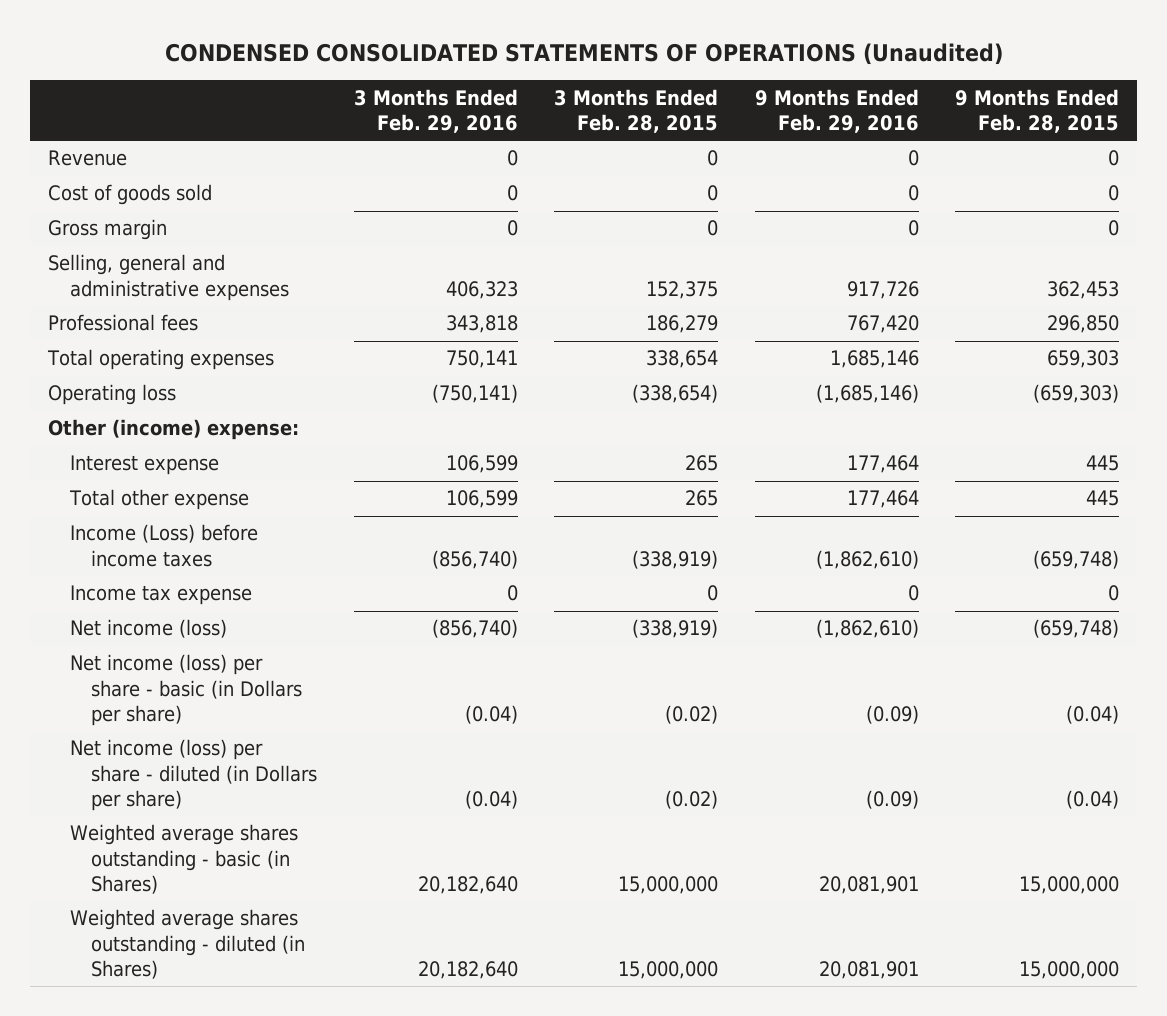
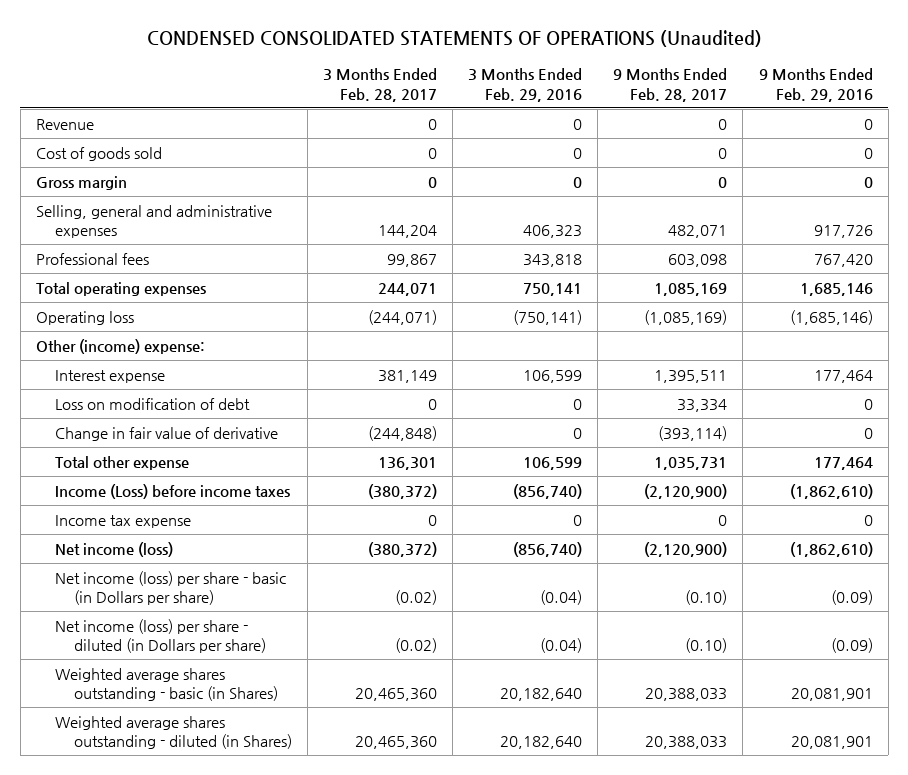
[554,88,719,133] 3 Months Ended Feb. 28, 2015 -> none
[955,88,1120,133] 9 Months Ended Feb. 28, 2015 -> none
none -> [322,67,437,102] 3 Months Ended Feb. 28, 2017
none -> [613,67,728,102] 9 Months Ended Feb. 28, 2017
none -> [54,397,250,410] Loss on modification of debt
none -> [54,426,278,441] Change in fair value of derivative

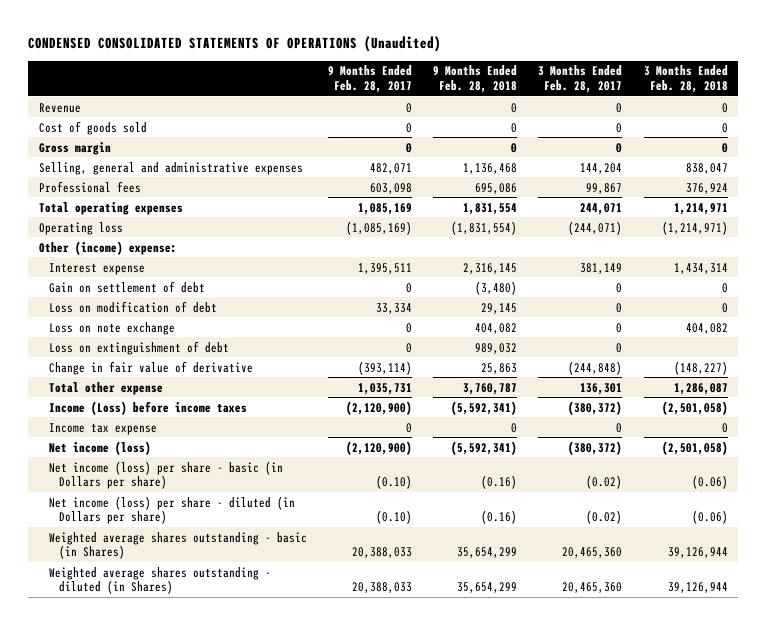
[468,67,583,102] 3 Months Ended Feb. 29, 2016 -> none
[758,67,873,102] 9 Months Ended Feb. 29, 2016 -> none
none -> [433,65,518,94] 9 Months Ended Feb. 28, 2018
none -> [643,65,728,94] 3 Months Ended Feb. 28, 2018
none -> [48,280,205,293] Gain on settlement of debt
none -> [48,321,175,335] Loss on note exchange
none -> [48,340,229,355] Loss on extinguishment of debt

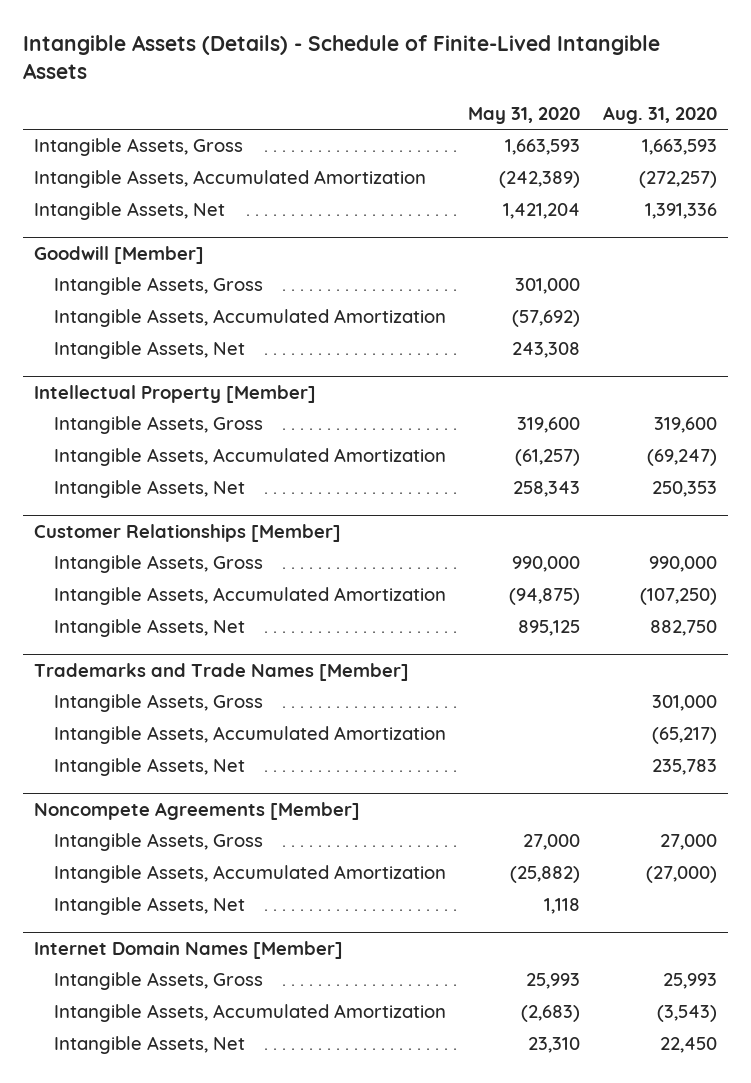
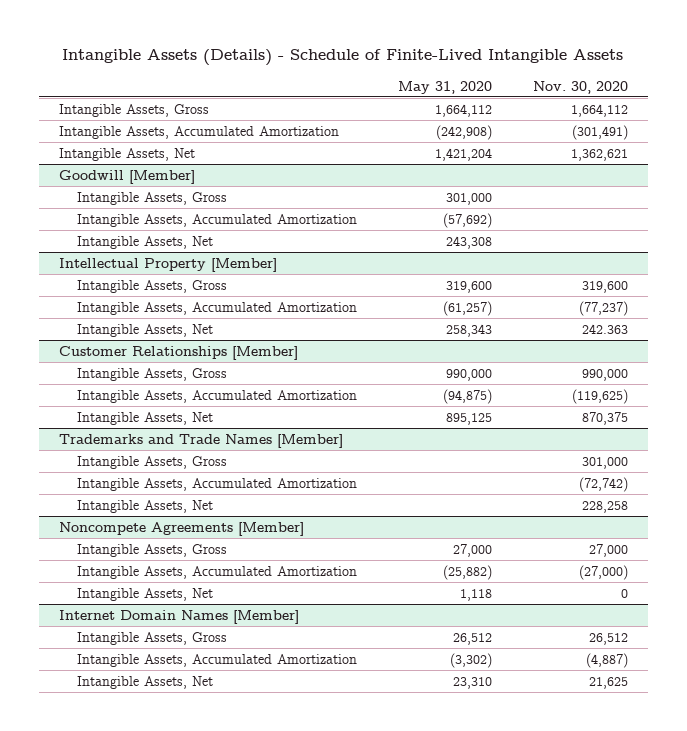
[602,105,717,124] Aug. 31, 2020 -> none
none -> [532,80,628,94] Nov. 30, 2020
[505,139,581,156] 1,663,593 -> [434,104,492,118] 1,664,112
[499,171,581,189] (242,389) -> [435,125,492,141] (242,908)
[526,973,581,990] 25,993 -> [452,633,492,646] 26,512
[521,1005,581,1023] (2,683) -> [449,653,492,669] (3,302)

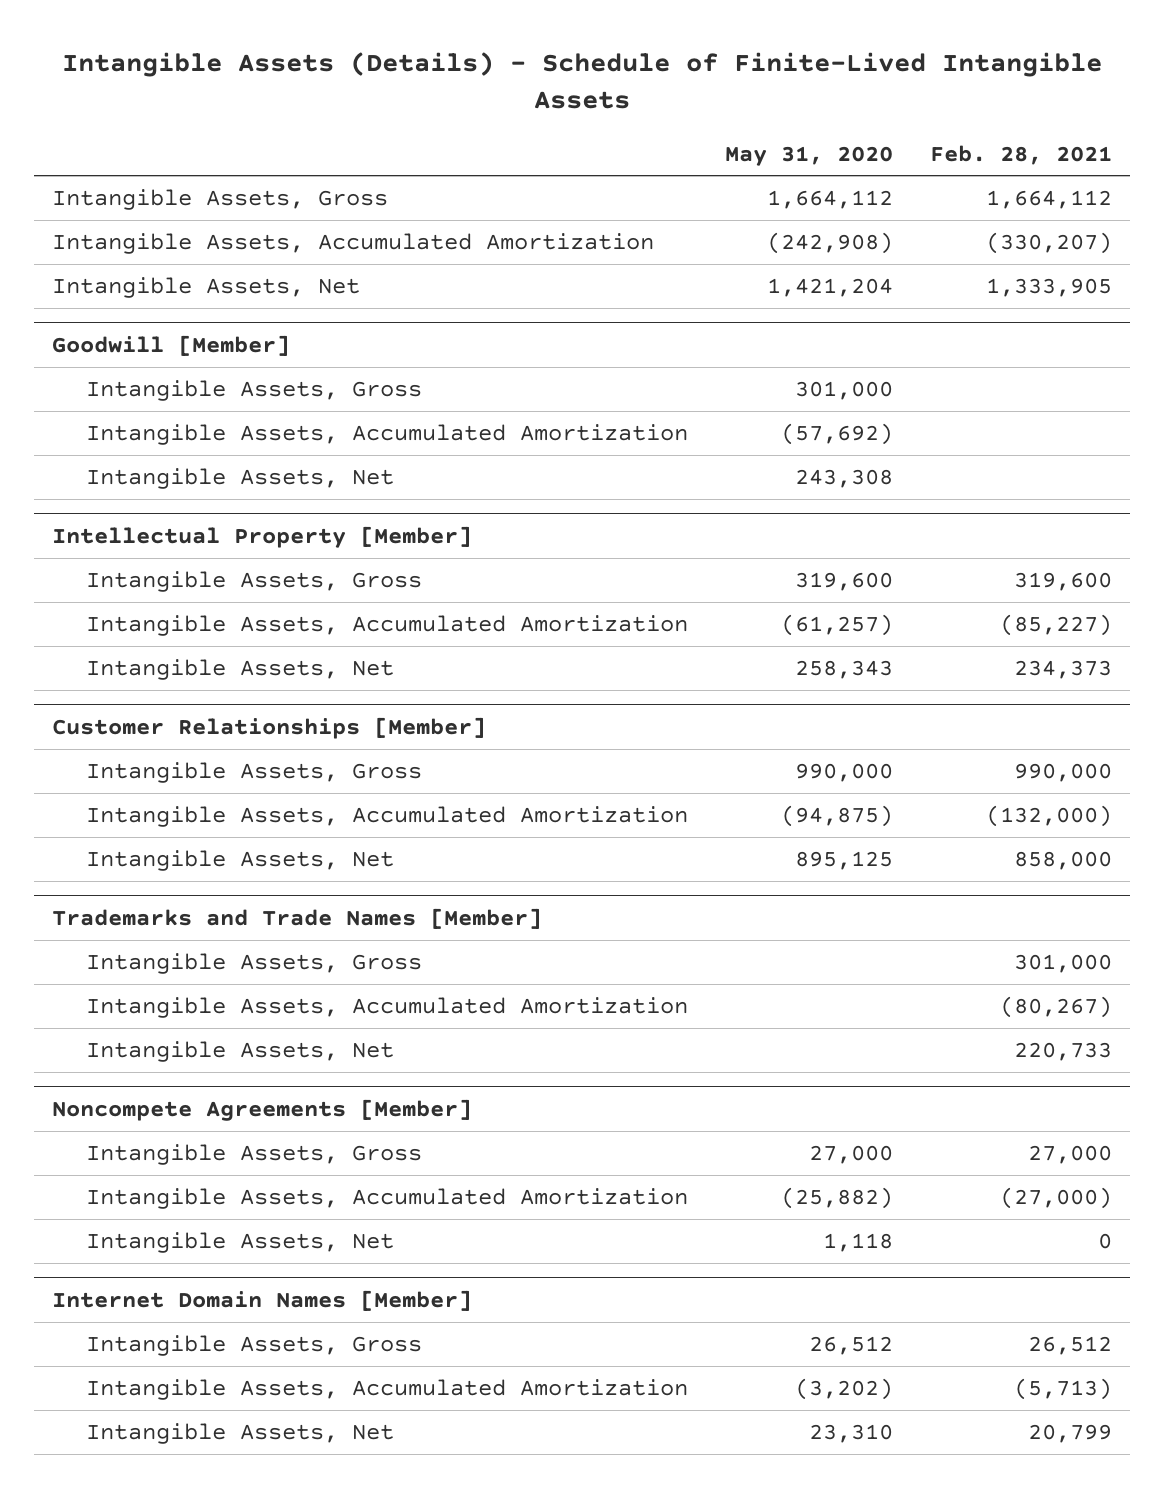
[532,80,628,94] Nov. 30, 2020 -> none
none -> [929,144,1112,165] Feb. 28, 2021
[449,653,492,669] (3,302) -> [794,1377,893,1400] (3,202)

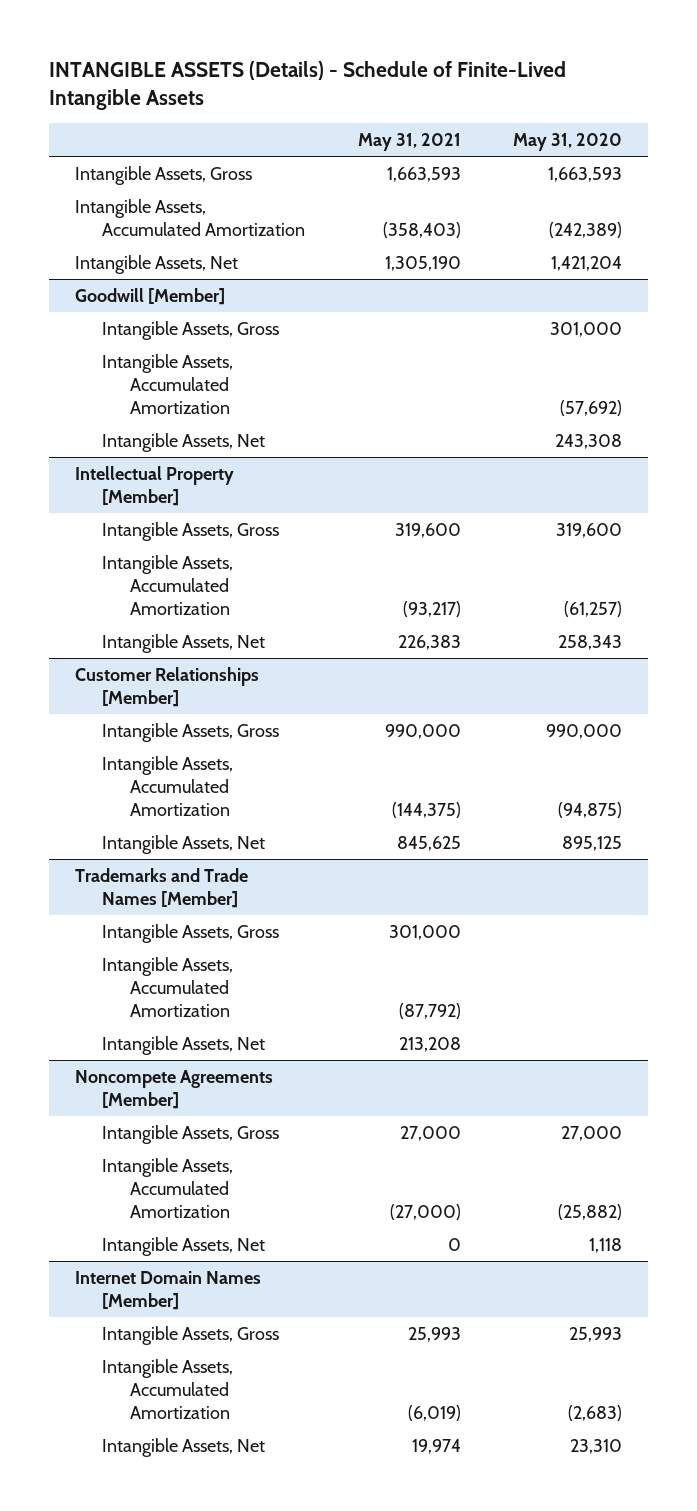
[61,51,1102,109] Intangible Assets (Details) - Schedule of Finite-Lived Intangible Assets -> [48,60,566,110] INTANGIBLE ASSETS (Details) - Schedule of Finite-Lived Intangible Assets
[929,144,1112,165] Feb. 28, 2021 -> none
none -> [357,132,461,151] May 31, 2021
[766,189,893,209] 1,664,112 -> [547,166,622,182] 1,663,593
[766,231,893,254] (242,908) -> [548,221,622,238] (242,389)
[808,1335,893,1355] 26,512 -> [568,1326,622,1342] 25,993
[794,1377,893,1400] (3,202) -> [567,1404,622,1421] (2,683)

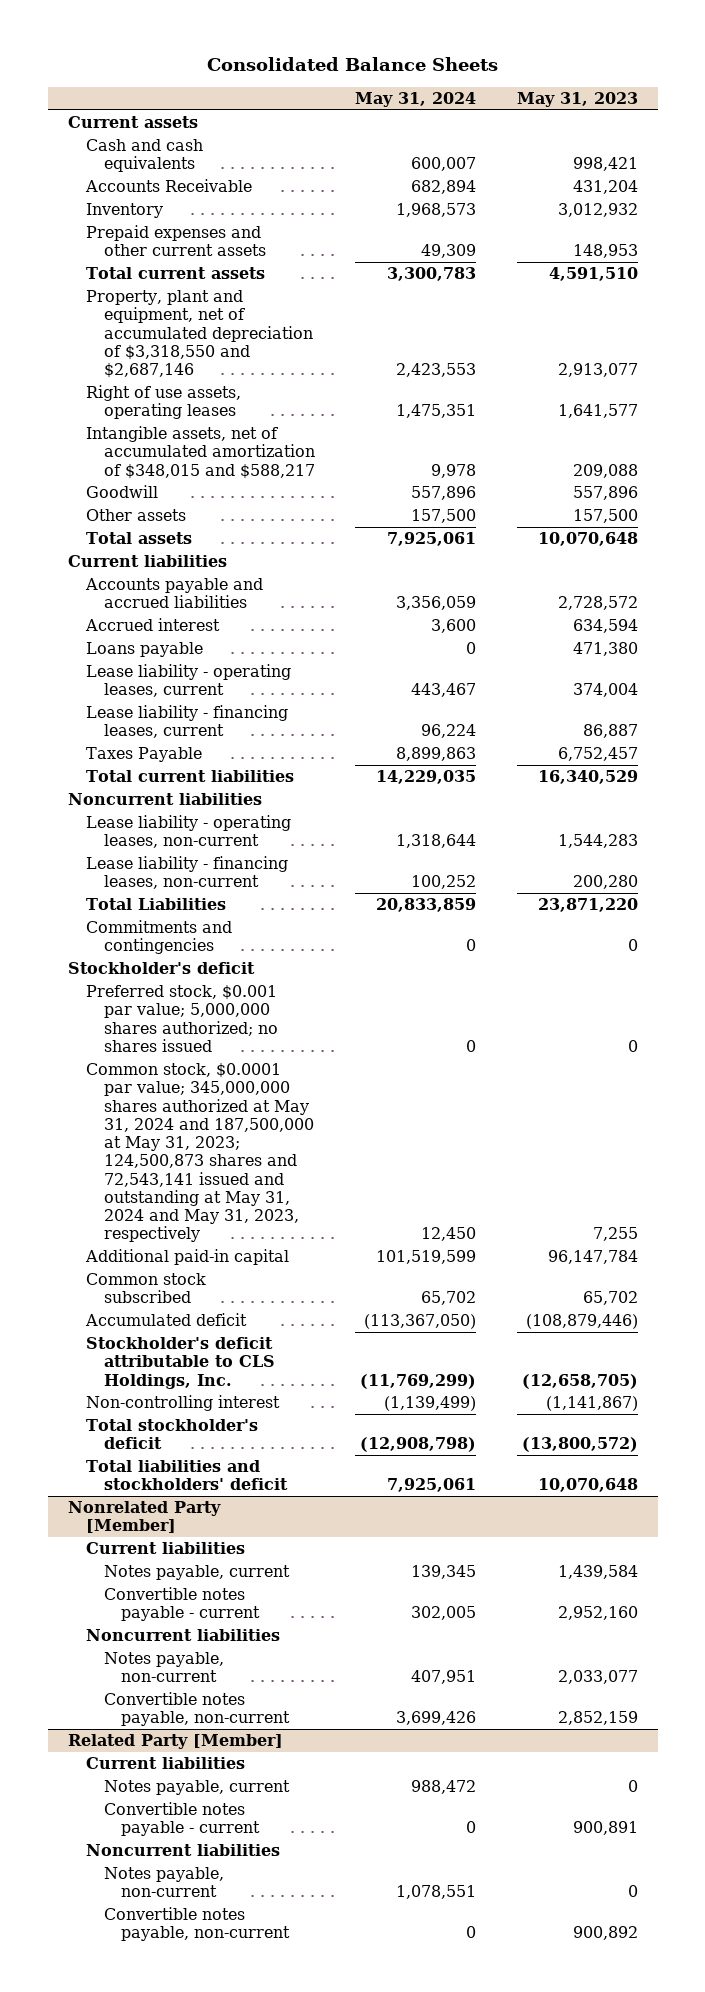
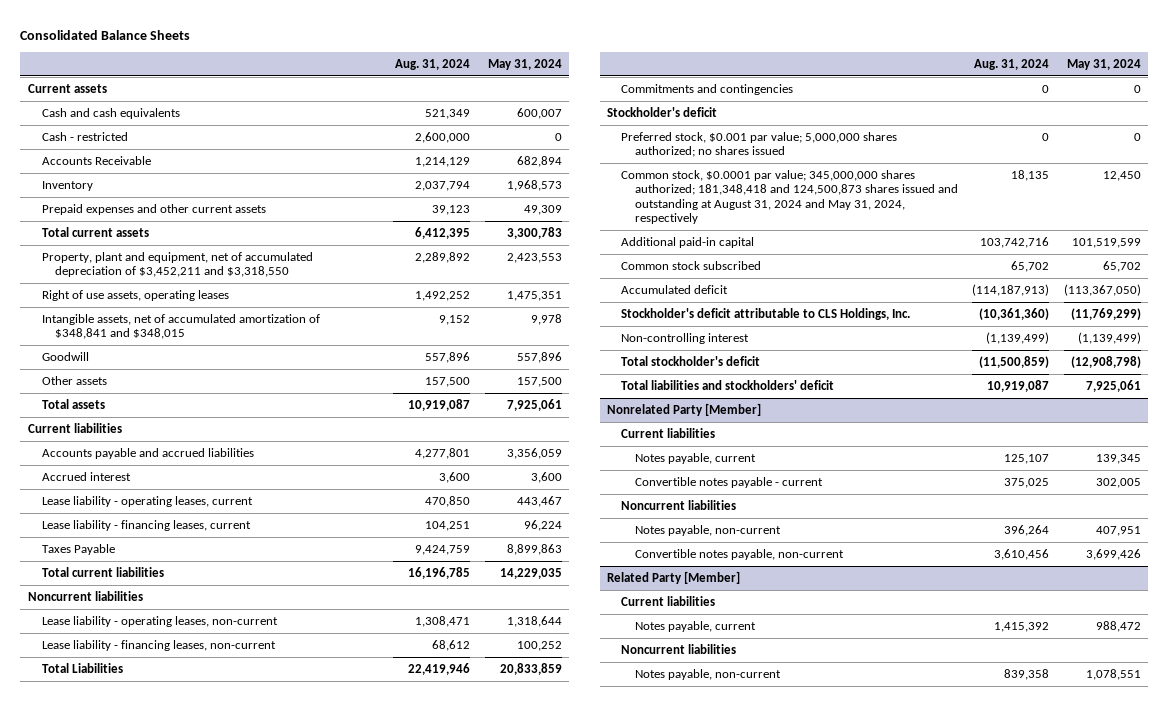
[516,91,638,107] May 31, 2023 -> none
none -> [394,58,470,70] Aug. 31, 2024
none -> [41,131,128,141] Cash - restricted
[85,290,313,379] Property, plant and equipment, net of accumulated depreciation of $3,318,550 and $2,687,146 -> [41,251,313,278] Property, plant and equipment, net of accumulated depreciation of $3,452,211 and $3,318,550
[85,426,315,479] Intangible assets, net of accumulated amortization of $348,015 and $588,217 -> [41,313,320,340] Intangible assets, net of accumulated amortization of $348,841 and $348,015
[85,642,203,658] Loans payable -> none
[85,1063,314,1243] Common stock, $0.0001 par value; 345,000,000 shares authorized at May 31, 2024 and 187,500,000 at May 31, 2023; 124,500,873 shares and 72,543,141 issued and outstanding at May 31, 2024 and May 31, 2023, respectively -> [620,169,958,225] Common stock, $0.0001 par value; 345,000,000 shares authorized; 181,348,418 and 124,500,873 shares issued and outstanding at August 31, 2024 and May 31, 2024, respectively
[103,1802,261,1837] Convertible notes payable - current -> none
[103,1907,291,1942] Convertible notes payable, non-current -> none

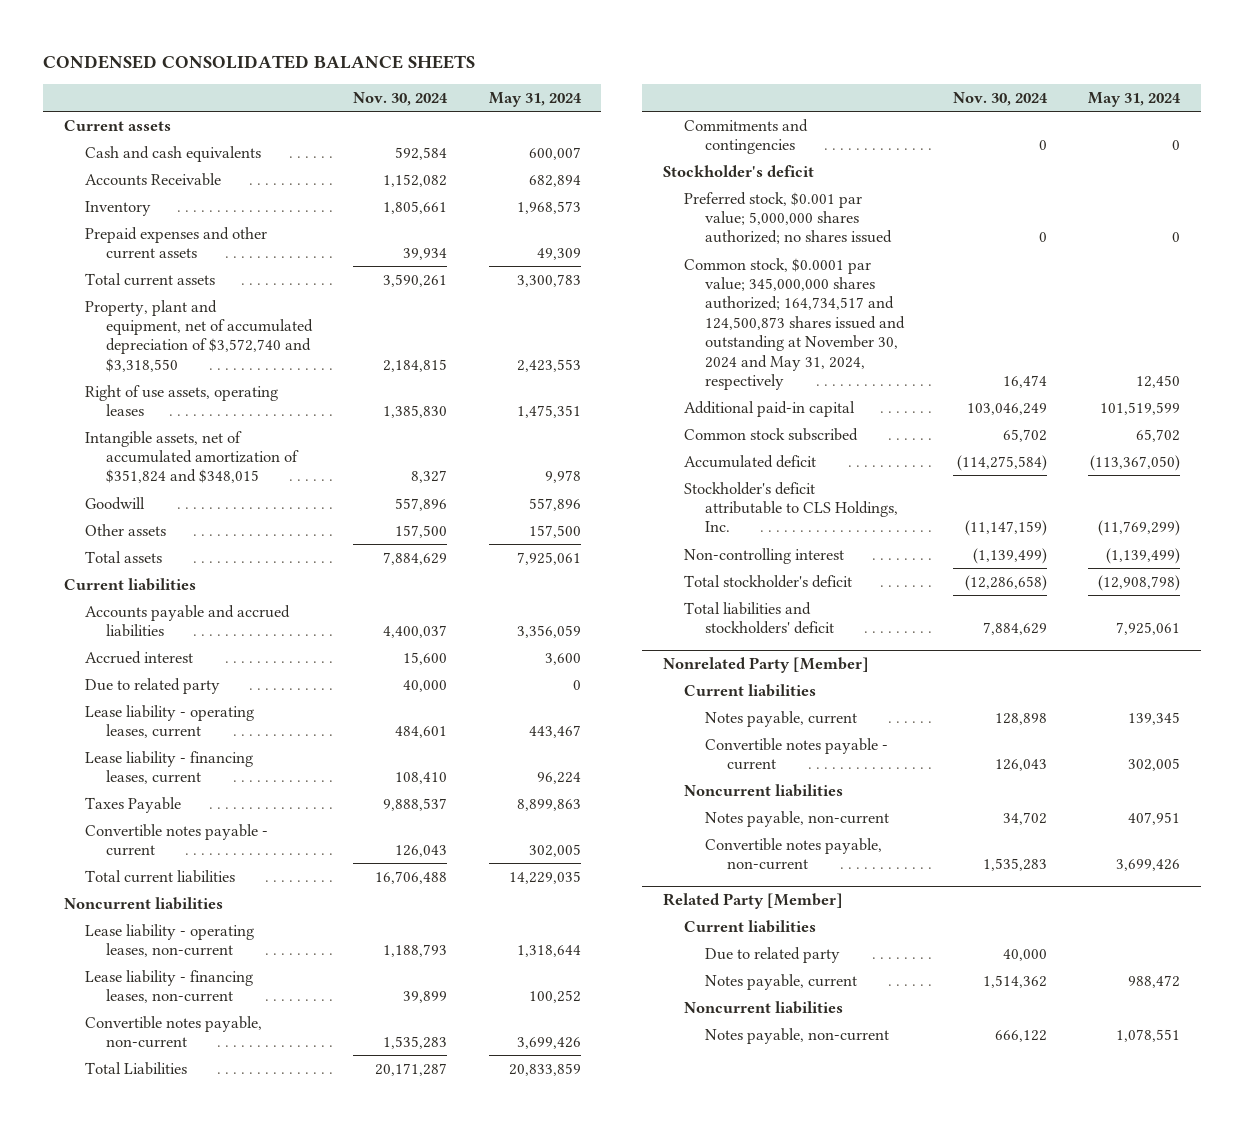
[20,29,191,40] Consolidated Balance Sheets -> [42,55,475,70] CONDENSED CONSOLIDATED BALANCE SHEETS
[394,58,470,70] Aug. 31, 2024 -> none
none -> [353,92,449,107] Nov. 30, 2024
[41,131,128,141] Cash - restricted -> none
[41,251,313,278] Property, plant and equipment, net of accumulated depreciation of $3,452,211 and $3,318,550 -> [84,299,314,372] Property, plant and equipment, net of accumulated depreciation of $3,572,740 and $3,318,550
[41,313,320,340] Intangible assets, net of accumulated amortization of $348,841 and $348,015 -> [84,430,300,484] Intangible assets, net of accumulated amortization of $351,824 and $348,015
none -> [84,677,220,694] Due to related party
none -> [84,823,268,857] Convertible notes payable - current
none -> [84,1015,262,1049] Convertible notes payable, non-current
[620,169,958,225] Common stock, $0.0001 par value; 345,000,000 shares authorized; 181,348,418 and 124,500,873 shares issued and outstanding at August 31, 2024 and May 31, 2024, respectively -> [684,257,906,391] Common stock, $0.0001 par value; 345,000,000 shares authorized; 164,734,517 and 124,500,873 shares issued and outstanding at November 30, 2024 and May 31, 2024, respectively
none -> [705,946,841,963] Due to related party

